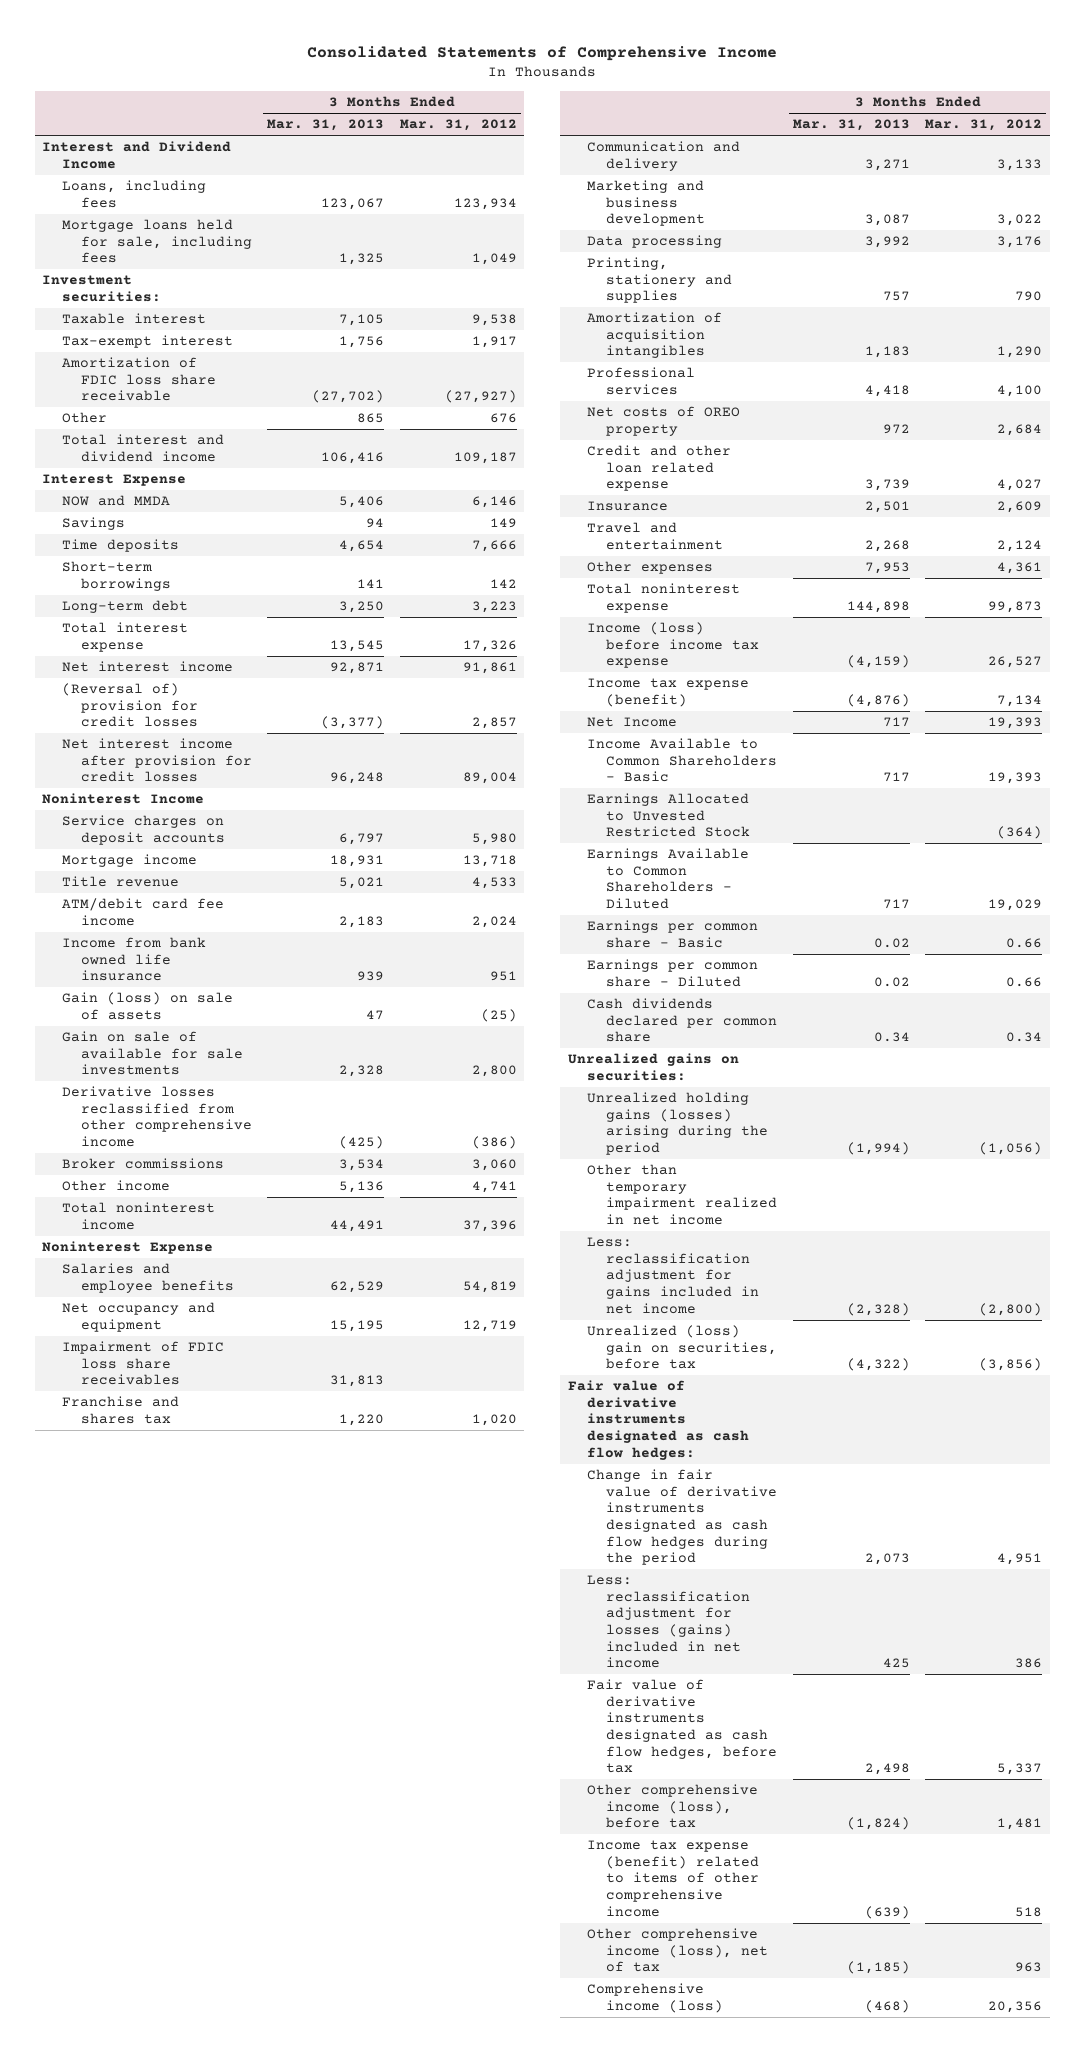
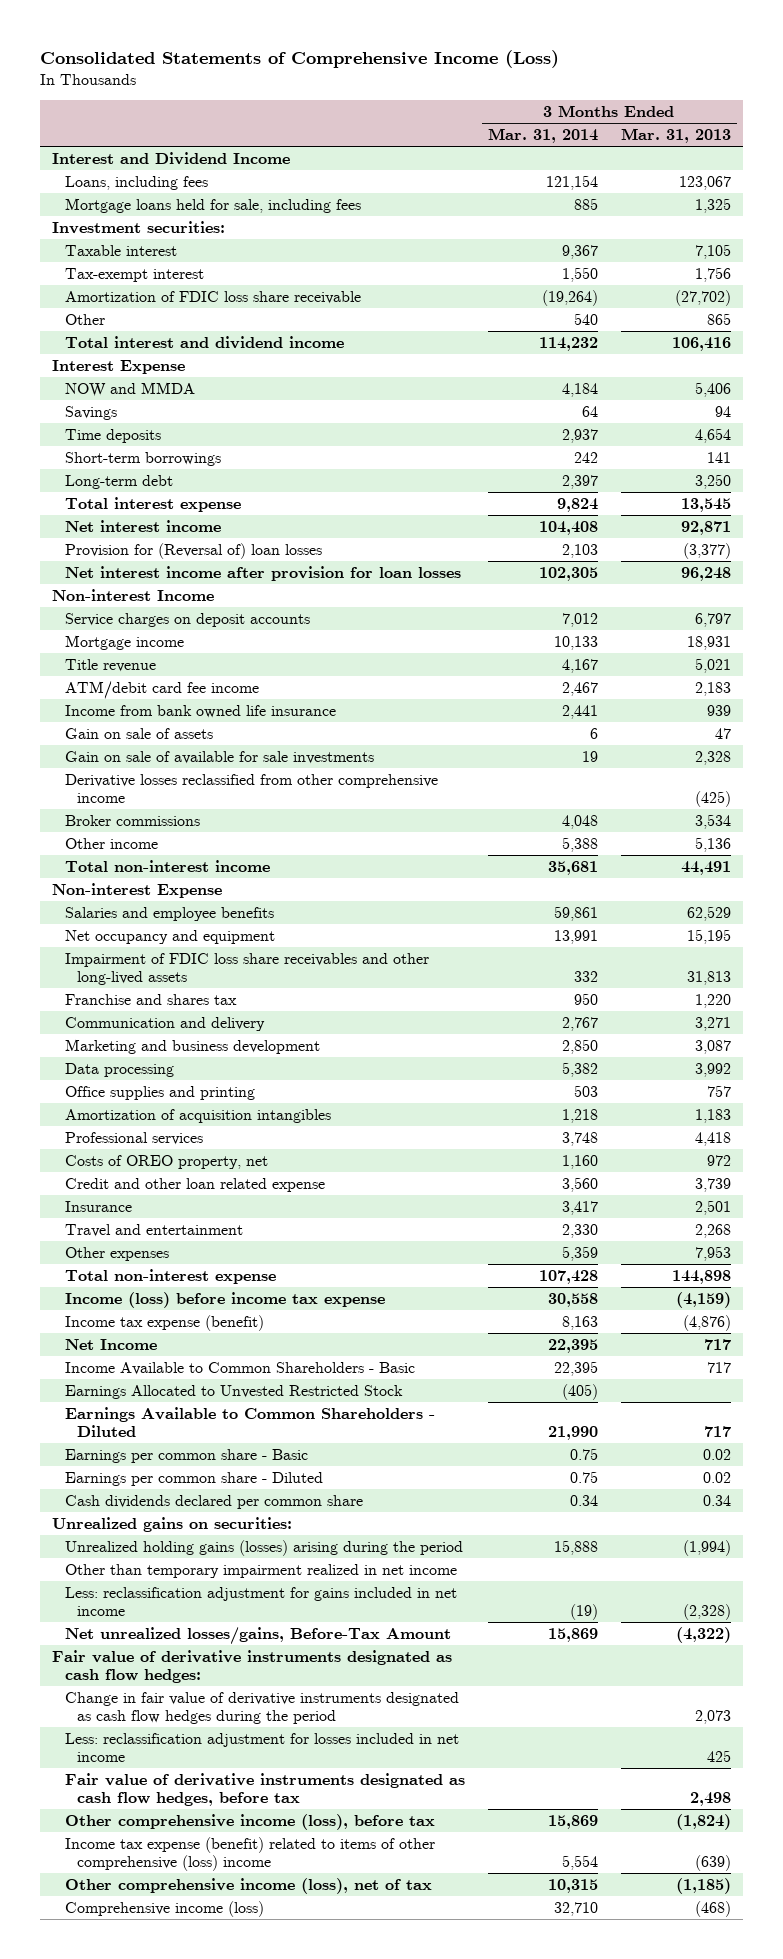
[307,46,778,62] Consolidated Statements of Comprehensive Income -> [40,50,560,69] Consolidated Statements of Comprehensive Income (Loss)
[399,119,517,132] Mar. 31, 2012 -> none
none -> [487,127,598,143] Mar. 31, 2014
[61,683,198,728] (Reversal of) provision for credit losses -> [64,542,322,559] Provision for (Reversal of) loan losses
[61,738,252,783] Net interest income after provision for credit losses -> [64,565,461,581] Net interest income after provision for loan losses
[42,793,205,805] Noninterest Income -> [52,588,215,601] Non-interest Income
[61,992,233,1020] Gain (loss) on sale of assets -> [64,727,213,739] Gain on sale of assets
[61,1202,215,1230] Total noninterest income -> [64,859,270,872] Total non-interest income
[42,1241,214,1255] Noninterest Expense -> [52,882,223,898] Non-interest Expense
[61,1341,224,1386] Impairment of FDIC loss share receivables -> [64,952,429,985] Impairment of FDIC loss share receivables and other long-lived assets
[587,257,733,304] Printing, stationery and supplies -> [64,1085,255,1100] Office supplies and printing
[587,406,741,436] Net costs of OREO property -> [64,1154,268,1169] Costs of OREO property, net
[587,583,741,613] Total noninterest expense -> [64,1268,276,1284] Total non-interest expense
[587,1325,778,1370] Unrealized (loss) gain on securities, before tax -> [64,1626,451,1645] Net unrealized losses/gains, Before-Tax Amount
[587,1575,751,1669] Less: reclassification adjustment for losses (gains) included in net income -> [64,1732,459,1762] Less: reclassification adjustment for losses included in net income
[587,1840,760,1917] Income tax expense (benefit) related to items of other comprehensive income -> [64,1836,435,1871] Income tax expense (benefit) related to items of other comprehensive (loss) income

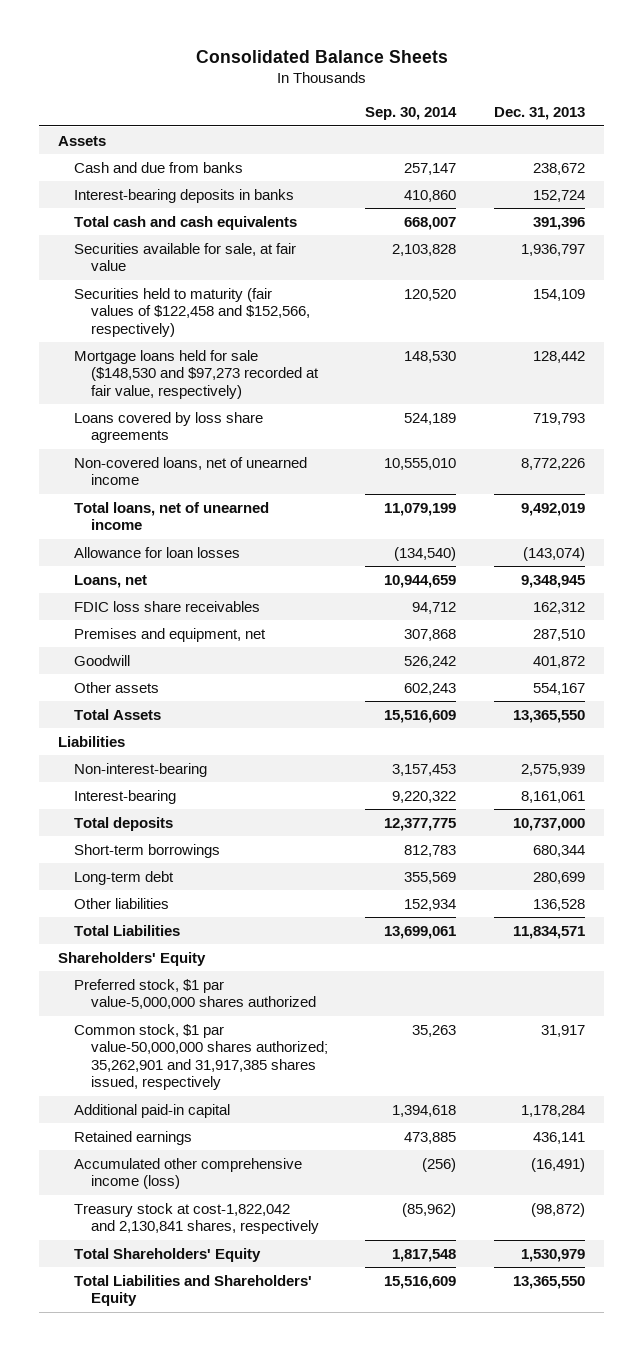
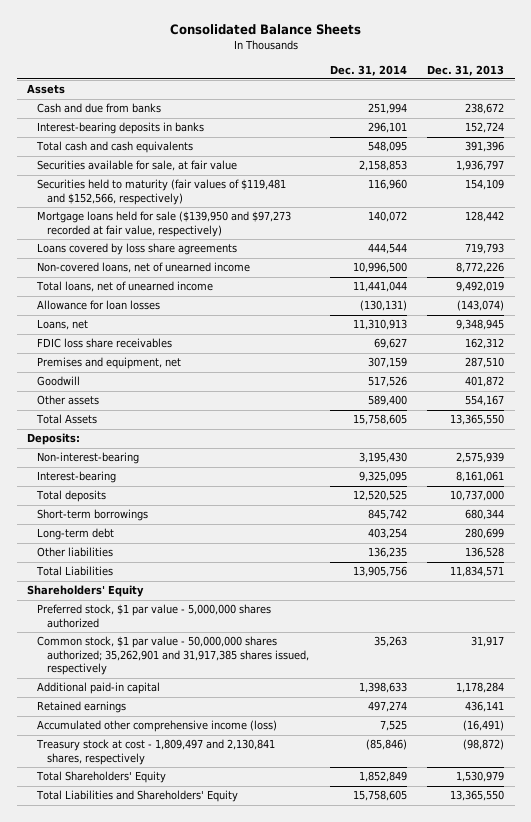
[365,107,458,121] Sep. 30, 2014 -> none
none -> [329,64,407,76] Dec. 31, 2014
[74,287,310,337] Securities held to maturity (fair values of $122,458 and $152,566, respectively) -> [36,179,286,205] Securities held to maturity (fair values of $119,481 and $152,566, respectively)
[74,349,319,399] Mortgage loans held for sale ($148,530 and $97,273 recorded at fair value, respectively) -> [36,211,291,237] Mortgage loans held for sale ($139,950 and $97,273 recorded at fair value, respectively)
[58,735,126,747] Liabilities -> none
none -> [26,433,80,446] Deposits:
[74,978,316,1010] Preferred stock, $1 par value-5,000,000 shares authorized -> [36,604,271,628] Preferred stock, $1 par value - 5,000,000 shares authorized
[74,1023,328,1091] Common stock, $1 par value-50,000,000 shares authorized; 35,262,901 and 31,917,385 shares issued, respectively -> [36,636,309,676] Common stock, $1 par value - 50,000,000 shares authorized; 35,262,901 and 31,917,385 shares issued, respectively
[74,1202,319,1235] Treasury stock at cost-1,822,042 and 2,130,841 shares, respectively -> [35,739,275,765] Treasury stock at cost - 1,809,497 and 2,130,841 shares, respectively

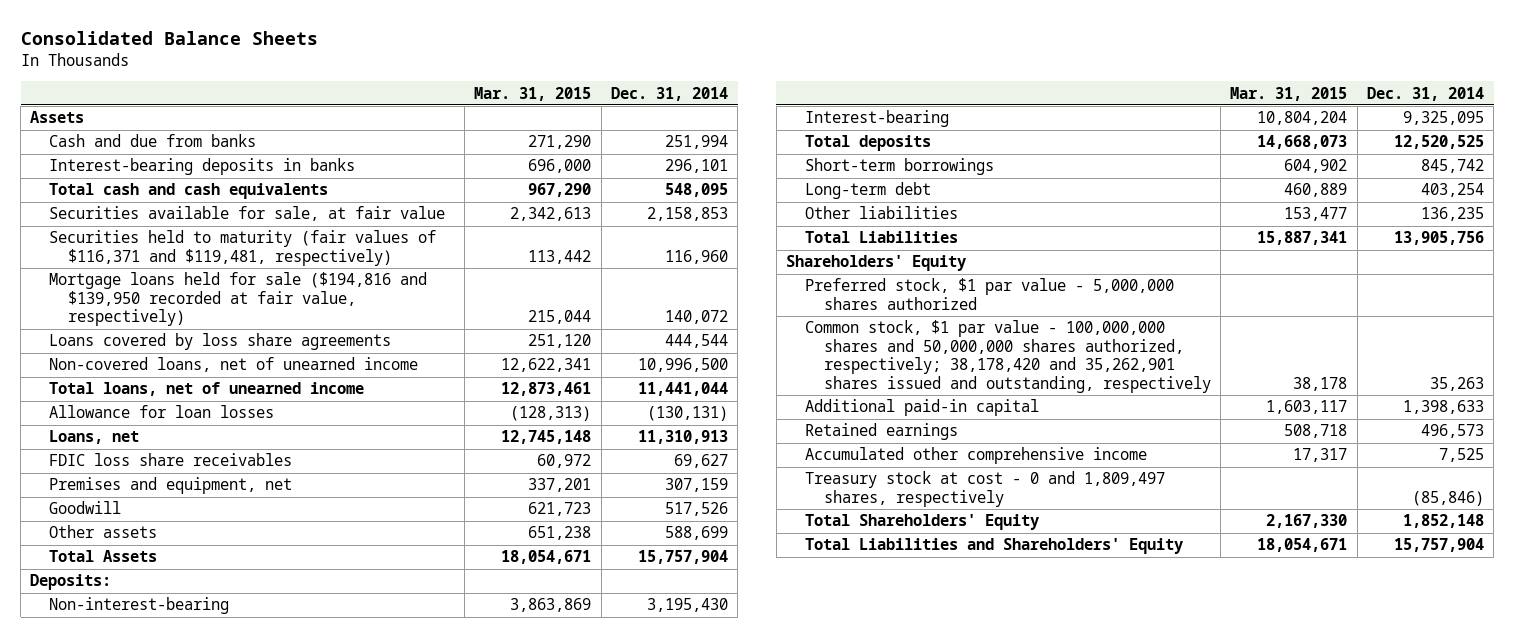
[427,64,505,76] Dec. 31, 2013 -> none
none -> [474,86,592,101] Mar. 31, 2015
[36,179,286,205] Securities held to maturity (fair values of $119,481 and $152,566, respectively) -> [49,230,437,266] Securities held to maturity (fair values of $116,371 and $119,481, respectively)
[36,211,291,237] Mortgage loans held for sale ($139,950 and $97,273 recorded at fair value, respectively) -> [49,272,428,327] Mortgage loans held for sale ($194,816 and $139,950 recorded at fair value, respectively)
[367,395,407,407] 589,400 -> [664,526,728,541] 588,699
[352,414,407,426] 15,758,605 -> [637,550,728,565] 15,757,904
[36,636,309,676] Common stock, $1 par value - 50,000,000 shares authorized; 35,262,901 and 31,917,385 shares issued, respectively -> [804,320,1211,393] Common stock, $1 par value - 100,000,000 shares and 50,000,000 shares authorized, respectively; 38,178,420 and 35,262,901 shares issued and outstanding, respectively
[367,701,407,713] 497,274 -> [1420,424,1484,439] 496,573
[36,720,277,733] Accumulated other comprehensive income (loss) -> [804,447,1147,465] Accumulated other comprehensive income
[35,739,275,765] Treasury stock at cost - 1,809,497 and 2,130,841 shares, respectively -> [804,471,1165,507] Treasury stock at cost - 0 and 1,809,497 shares, respectively
[358,771,407,783] 1,852,849 -> [1402,514,1484,529] 1,852,148
[352,790,407,802] 15,758,605 -> [1393,538,1484,553] 15,757,904

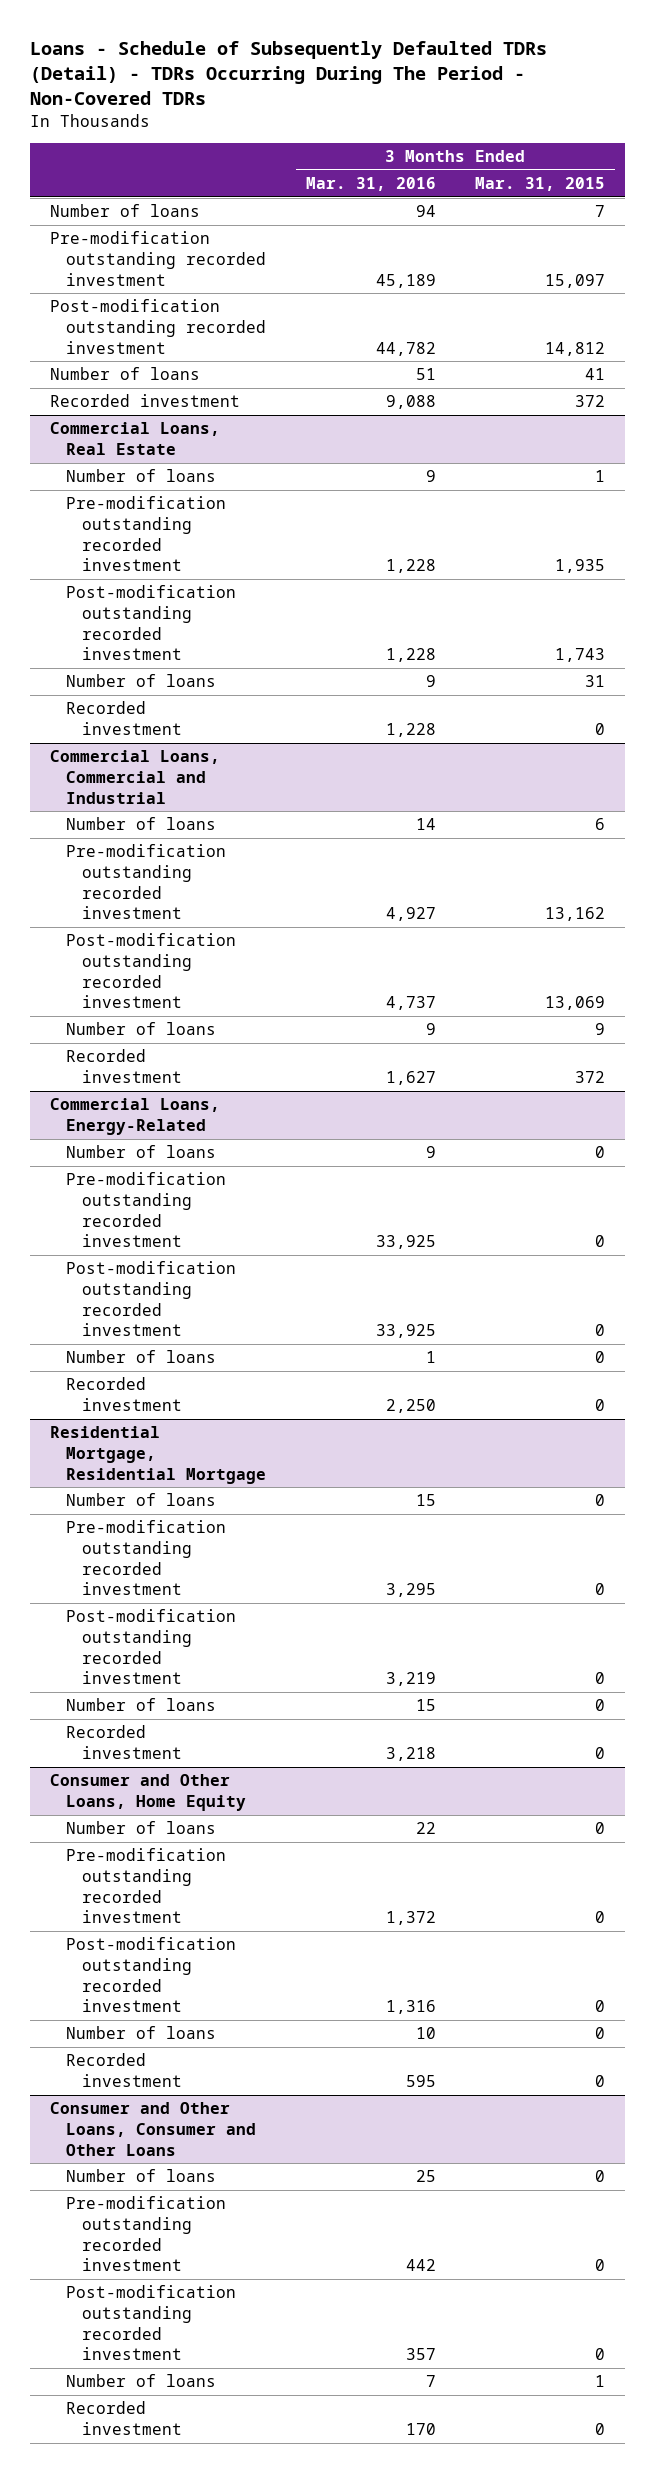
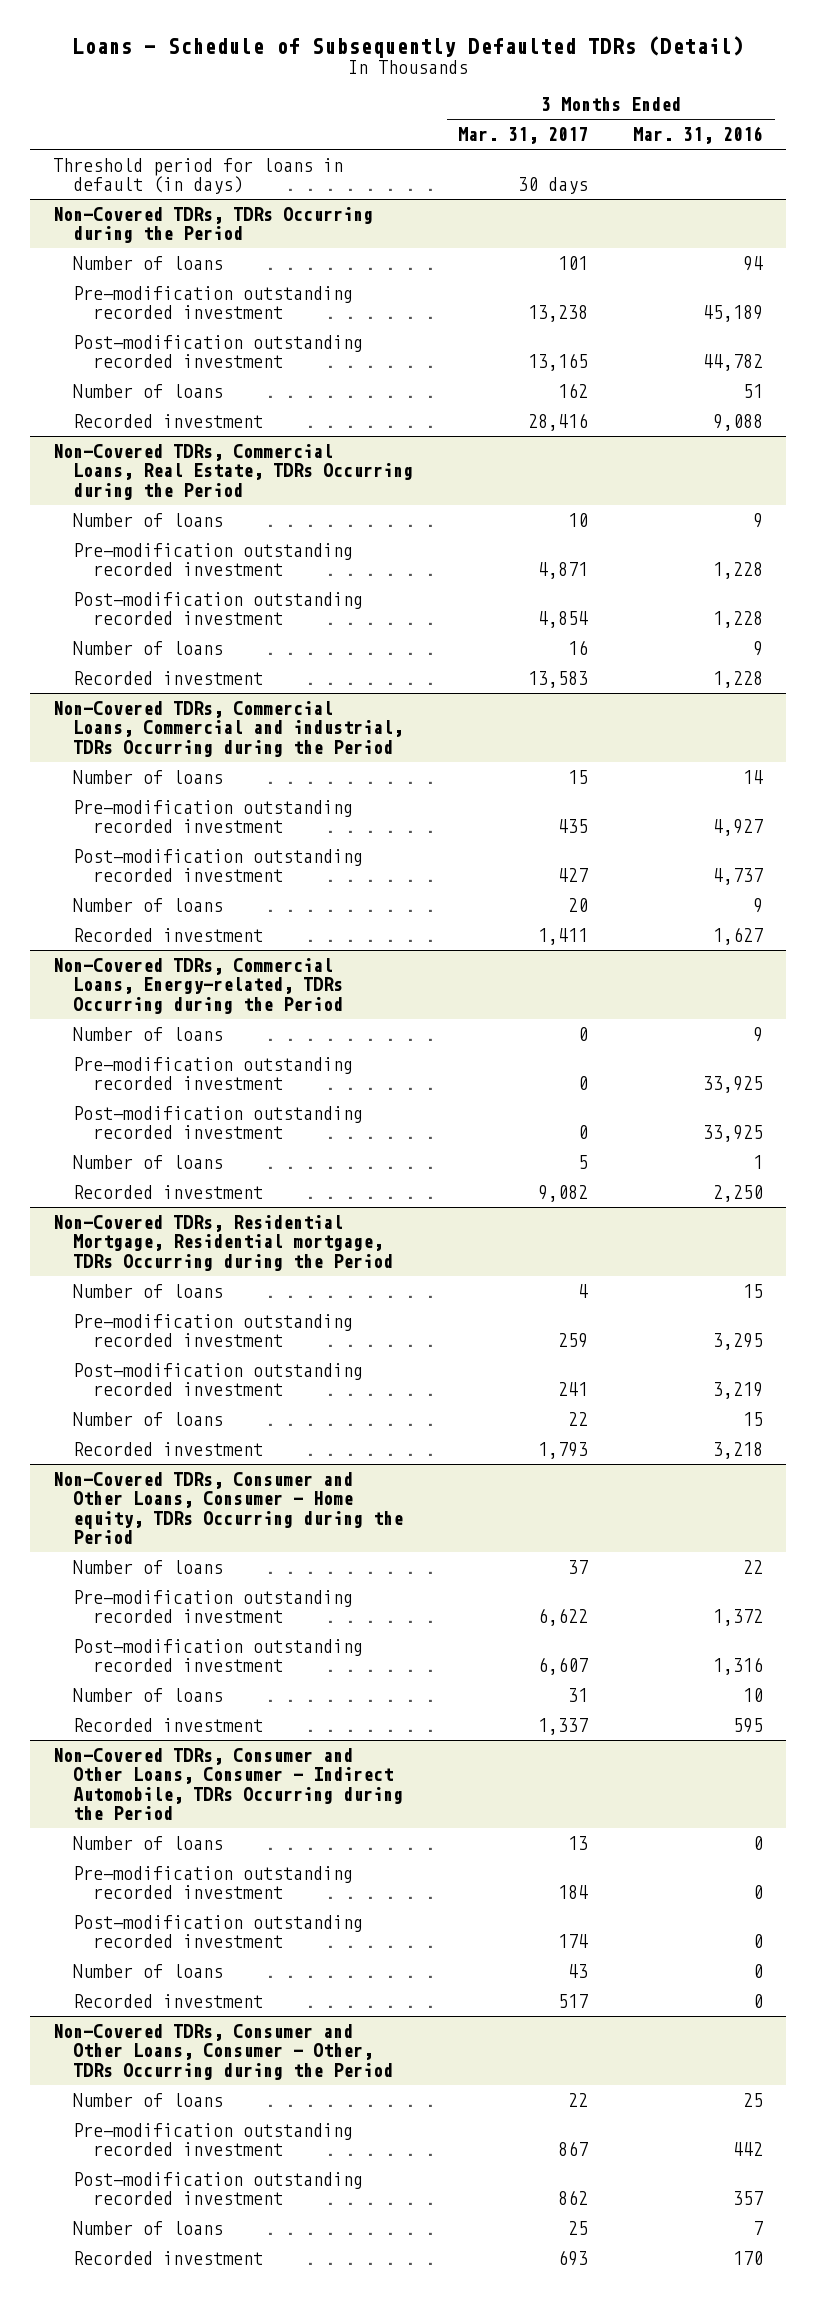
[29,40,547,106] Loans - Schedule of Subsequently Defaulted TDRs (Detail) - TDRs Occurring During The Period - Non-Covered TDRs -> [72,35,745,58] Loans - Schedule of Subsequently Defaulted TDRs (Detail)
[475,177,606,192] Mar. 31, 2015 -> none
none -> [458,127,589,145] Mar. 31, 2017
none -> [52,157,343,195] Threshold period for loans in default (in days)
none -> [52,206,373,244] Non-Covered TDRs, TDRs Occurring during the Period
[49,422,220,455] Commercial Loans, Real Estate -> none
none -> [52,443,413,500] Non-Covered TDRs, Commercial Loans, Real Estate, TDRs Occurring during the Period
[49,750,220,804] Commercial Loans, Commercial and Industrial -> none
none -> [52,700,403,757] Non-Covered TDRs, Commercial Loans, Commercial and industrial, TDRs Occurring during the Period
[49,1098,220,1135] Commercial Loans, Energy-Related -> none
none -> [52,957,343,1014] Non-Covered TDRs, Commercial Loans, Energy-related, TDRs Occurring during the Period
[49,1426,266,1484] Residential Mortgage, Residential Mortgage -> none
none -> [52,1214,393,1271] Non-Covered TDRs, Residential Mortgage, Residential mortgage, TDRs Occurring during the Period
[49,1774,246,1811] Consumer and Other Loans, Home Equity -> none
none -> [52,1471,403,1545] Non-Covered TDRs, Consumer and Other Loans, Consumer - Home equity, TDRs Occurring during the Period
[49,2102,256,2156] Consumer and Other Loans, Consumer and Other Loans -> none
none -> [52,1747,403,1821] Non-Covered TDRs, Consumer and Other Loans, Consumer - Indirect Automobile, TDRs Occurring during the Period
none -> [72,1835,223,1850] Number of loans
none -> [72,1865,353,1900] Pre-modification outstanding recorded investment
none -> [72,1914,363,1949] Post-modification outstanding recorded investment
none -> [72,1963,223,1978] Number of loans
none -> [72,1993,263,2008] Recorded investment
none -> [52,2023,393,2080] Non-Covered TDRs, Consumer and Other Loans, Consumer - Other, TDRs Occurring during the Period

